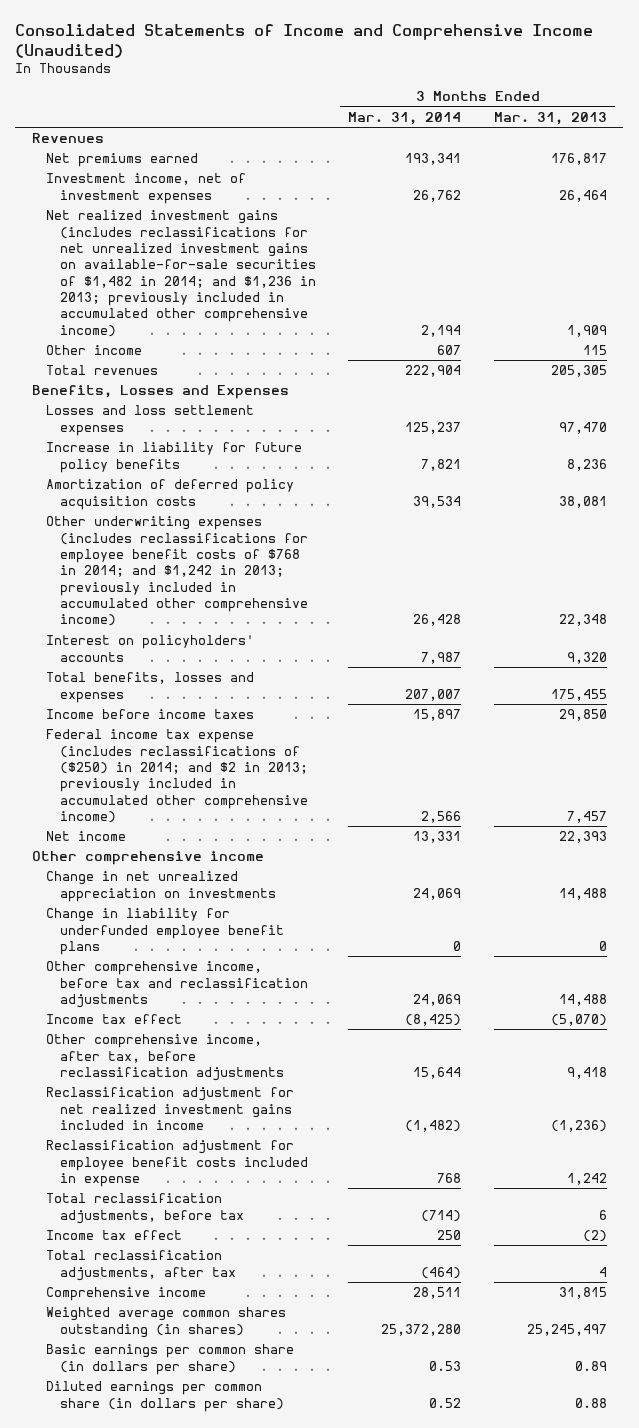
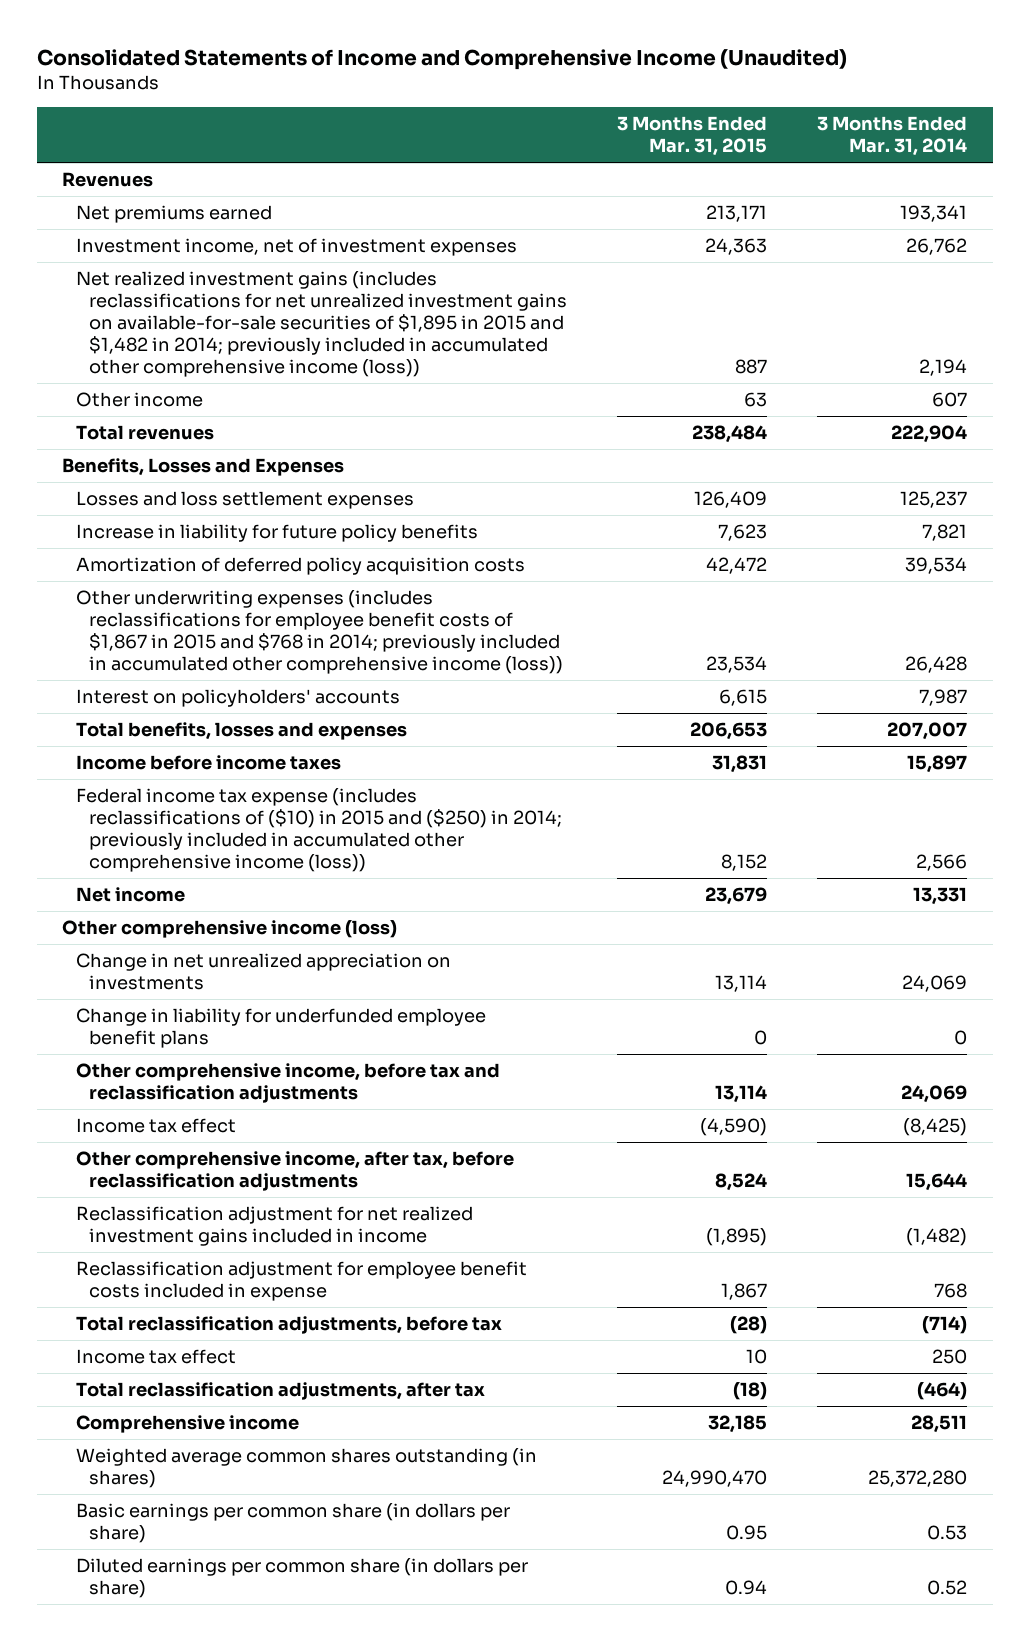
[494,111,608,125] Mar. 31, 2013 -> none
none -> [617,116,768,157] 3 Months Ended Mar. 31, 2015
[45,210,316,337] Net realized investment gains (includes reclassifications for net unrealized investment gains on available-for-sale securities of $1,482 in 2014; and $1,236 in 2013; previously included in accumulated other comprehensive income) -> [75,270,567,378] Net realized investment gains (includes reclassifications for net unrealized investment gains on available-for-sale securities of $1,895 in 2015 and $1,482 in 2014; previously included in accumulated other comprehensive income (loss))
[45,516,308,627] Other underwriting expenses (includes reclassifications for employee benefit costs of $768 in 2014; and $1,242 in 2013; previously included in accumulated other comprehensive income) -> [75,589,563,675] Other underwriting expenses (includes reclassifications for employee benefit costs of $1,867 in 2015 and $768 in 2014; previously included in accumulated other comprehensive income (loss))
[45,729,308,823] Federal income tax expense (includes reclassifications of ($250) in 2014; and $2 in 2013; previously included in accumulated other comprehensive income) -> [75,787,562,873] Federal income tax expense (includes reclassifications of ($10) in 2015 and ($250) in 2014; previously included in accumulated other comprehensive income (loss))
[31,851,264,866] Other comprehensive income -> [62,919,398,938] Other comprehensive income (loss)

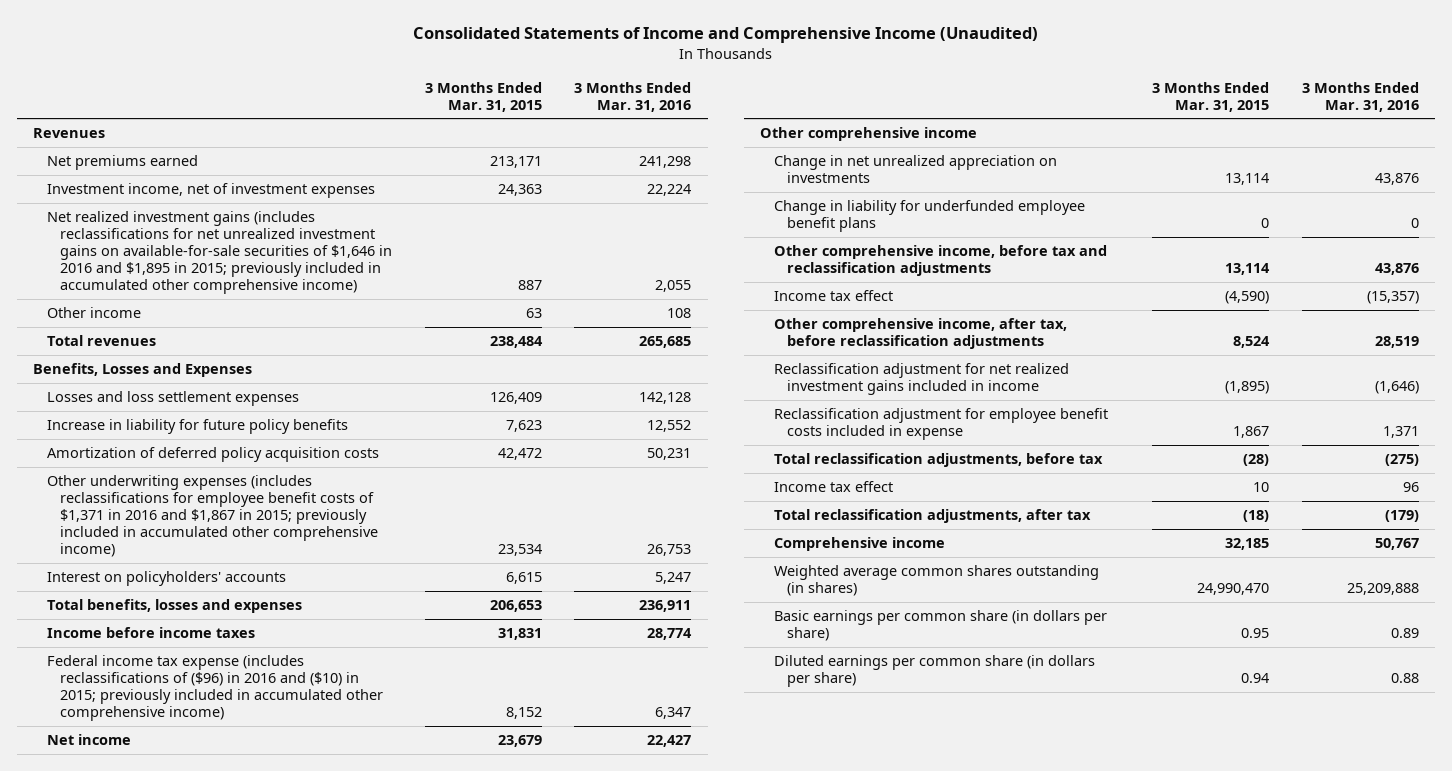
[817,116,968,157] 3 Months Ended Mar. 31, 2014 -> none
none -> [574,81,692,112] 3 Months Ended Mar. 31, 2016
[75,270,567,378] Net realized investment gains (includes reclassifications for net unrealized investment gains on available-for-sale securities of $1,895 in 2015 and $1,482 in 2014; previously included in accumulated other comprehensive income (loss)) -> [46,211,392,295] Net realized investment gains (includes reclassifications for net unrealized investment gains on available-for-sale securities of $1,646 in 2016 and $1,895 in 2015; previously included in accumulated other comprehensive income)
[75,589,563,675] Other underwriting expenses (includes reclassifications for employee benefit costs of $1,867 in 2015 and $768 in 2014; previously included in accumulated other comprehensive income (loss)) -> [46,475,378,558] Other underwriting expenses (includes reclassifications for employee benefit costs of $1,371 in 2016 and $1,867 in 2015; previously included in accumulated other comprehensive income)
[75,787,562,873] Federal income tax expense (includes reclassifications of ($10) in 2015 and ($250) in 2014; previously included in accumulated other comprehensive income (loss)) -> [46,655,383,722] Federal income tax expense (includes reclassifications of ($96) in 2016 and ($10) in 2015; previously included in accumulated other comprehensive income)
[62,919,398,938] Other comprehensive income (loss) -> [760,127,978,142] Other comprehensive income

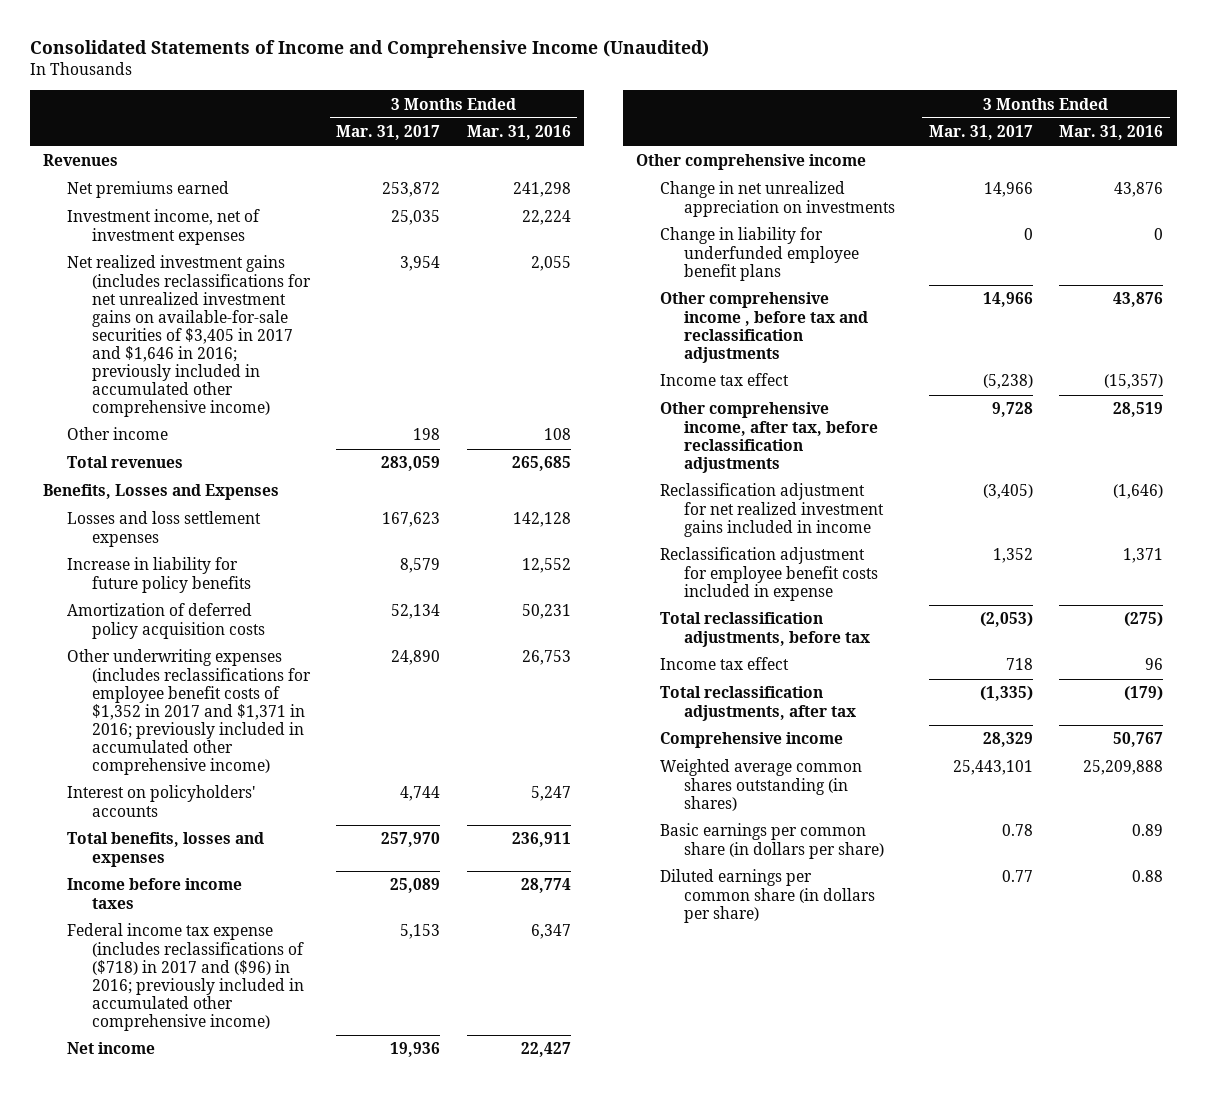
[424,81,542,112] 3 Months Ended Mar. 31, 2015 -> none
none -> [336,125,441,141] Mar. 31, 2017
[46,211,392,295] Net realized investment gains (includes reclassifications for net unrealized investment gains on available-for-sale securities of $1,646 in 2016 and $1,895 in 2015; previously included in accumulated other comprehensive income) -> [67,255,311,417] Net realized investment gains (includes reclassifications for net unrealized investment gains on available-for-sale securities of $3,405 in 2017 and $1,646 in 2016; previously included in accumulated other comprehensive income)
[46,475,378,558] Other underwriting expenses (includes reclassifications for employee benefit costs of $1,371 in 2016 and $1,867 in 2015; previously included in accumulated other comprehensive income) -> [67,649,311,775] Other underwriting expenses (includes reclassifications for employee benefit costs of $1,352 in 2017 and $1,371 in 2016; previously included in accumulated other comprehensive income)
[46,655,383,722] Federal income tax expense (includes reclassifications of ($96) in 2016 and ($10) in 2015; previously included in accumulated other comprehensive income) -> [67,923,304,1031] Federal income tax expense (includes reclassifications of ($718) in 2017 and ($96) in 2016; previously included in accumulated other comprehensive income)
[773,245,1107,277] Other comprehensive income, before tax and reclassification adjustments -> [660,292,869,363] Other comprehensive income , before tax and reclassification adjustments

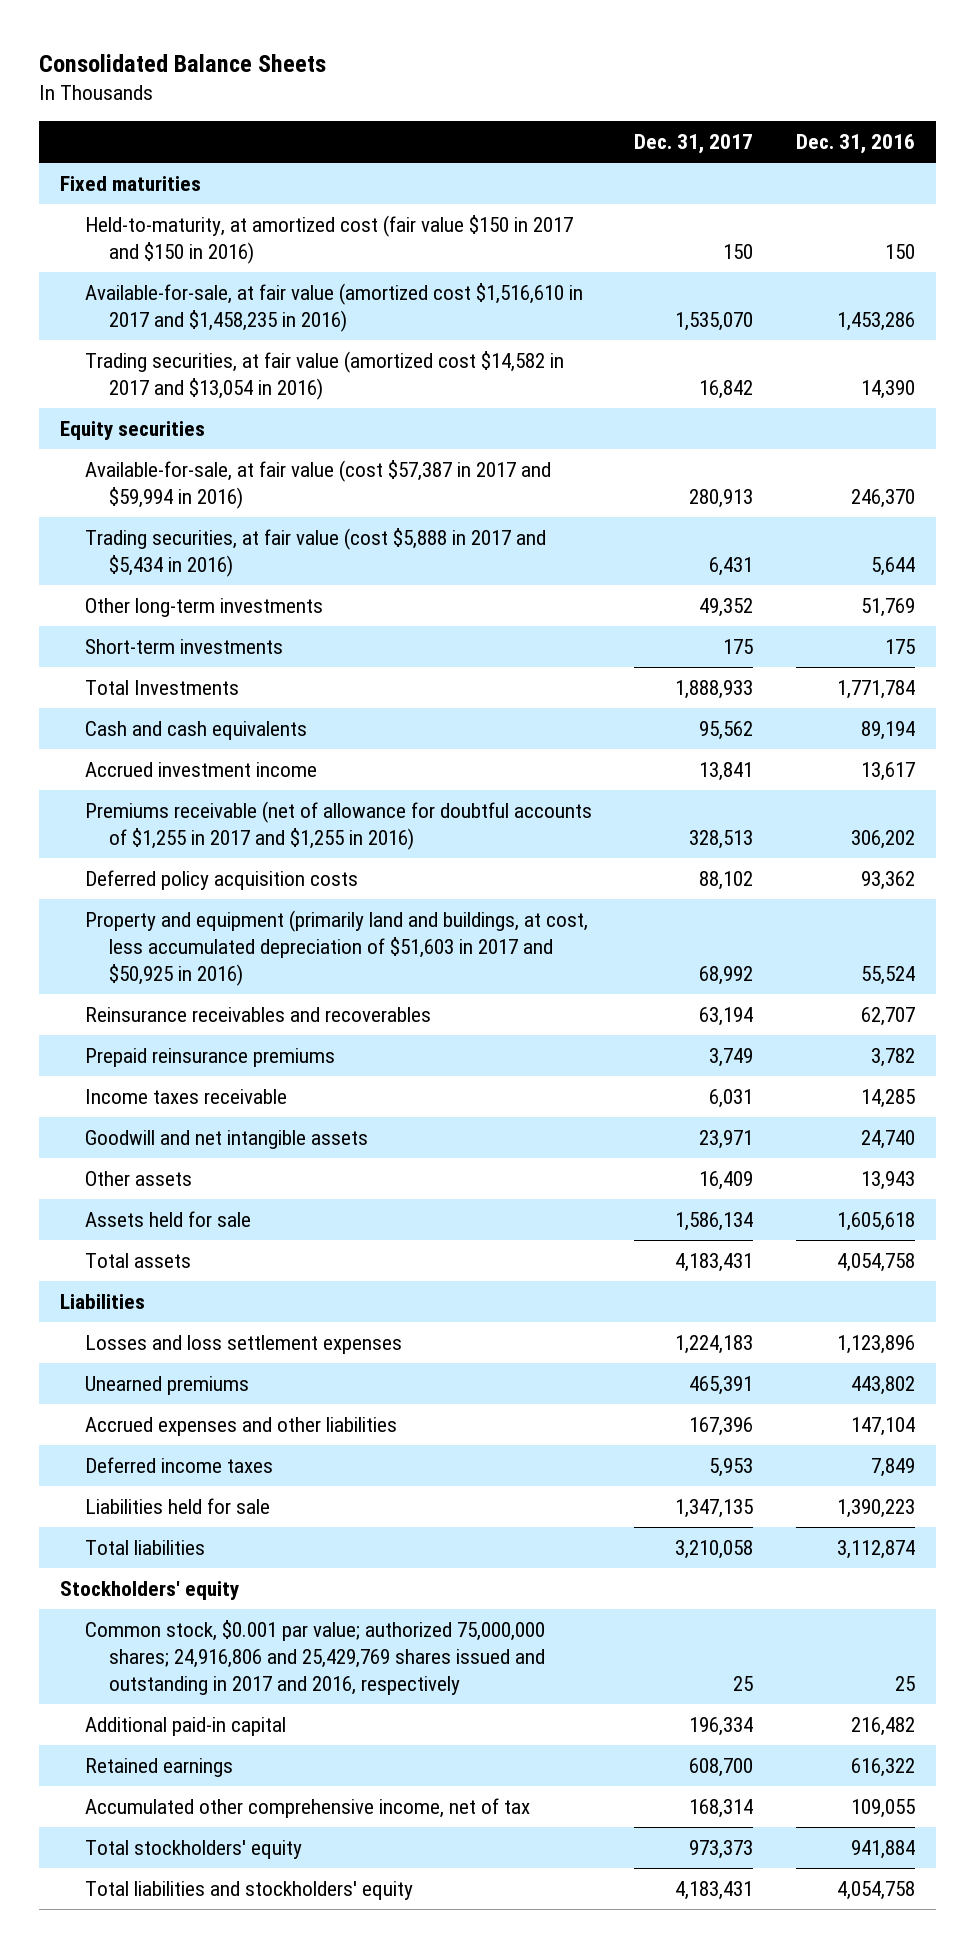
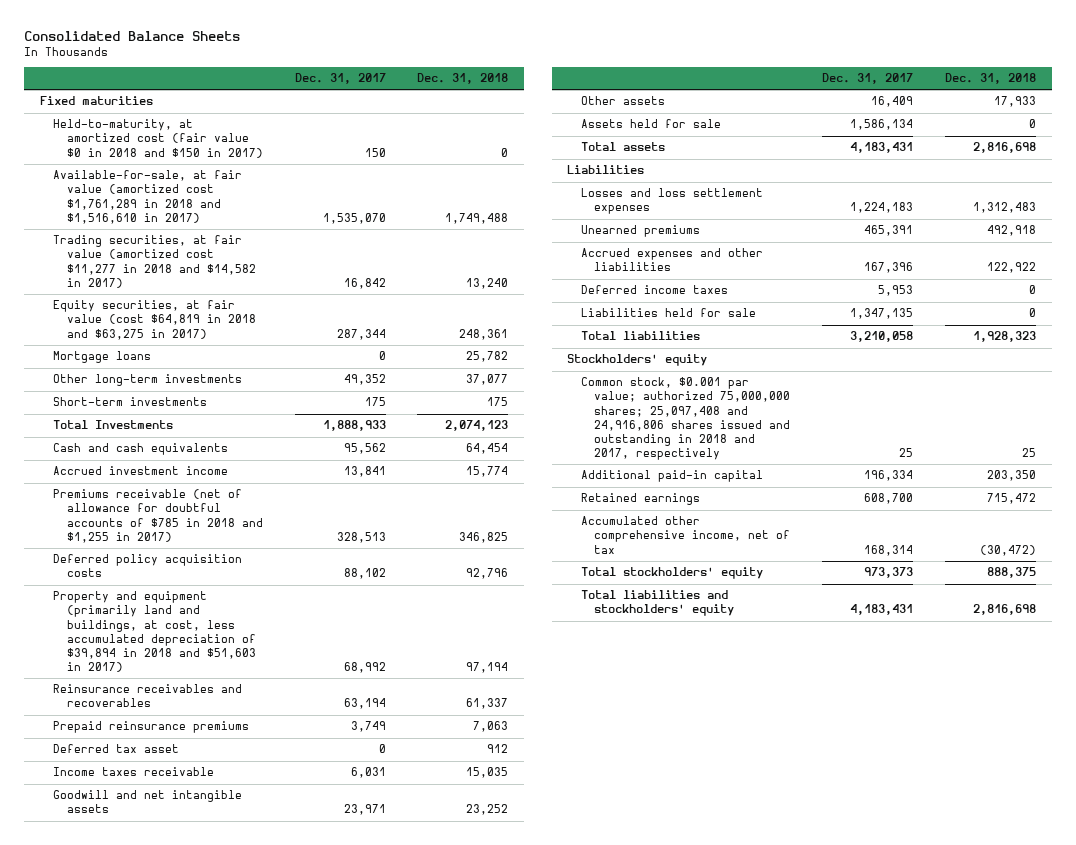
[795,134,915,155] Dec. 31, 2016 -> none
none -> [417,73,509,85] Dec. 31, 2018
[60,421,206,441] Equity securities -> none
[84,460,551,509] Available-for-sale, at fair value (cost $57,387 in 2017 and $59,994 in 2016) -> none
[84,528,546,577] Trading securities, at fair value (cost $5,888 in 2017 and $5,434 in 2016) -> none
[84,215,573,264] Held-to-maturity, at amortized cost (fair value $150 in 2017 and $150 in 2016) -> [53,119,263,158] Held-to-maturity, at amortized cost (fair value $0 in 2018 and $150 in 2017)
[84,283,583,332] Available-for-sale, at fair value (amortized cost $1,516,610 in 2017 and $1,458,235 in 2016) -> [53,170,243,224] Available-for-sale, at fair value (amortized cost $1,761,289 in 2018 and $1,516,610 in 2017)
[84,351,564,400] Trading securities, at fair value (amortized cost $14,582 in 2017 and $13,054 in 2016) -> [53,235,256,288] Trading securities, at fair value (amortized cost $11,277 in 2018 and $14,582 in 2017)
none -> [53,300,256,340] Equity securities, at fair value (cost $64,819 in 2018 and $63,275 in 2017)
none -> [53,351,152,364] Mortgage loans
[84,801,592,850] Premiums receivable (net of allowance for doubtful accounts of $1,255 in 2017 and $1,255 in 2016) -> [53,489,263,543] Premiums receivable (net of allowance for doubtful accounts of $785 in 2018 and $1,255 in 2017)
[84,910,588,986] Property and equipment (primarily land and buildings, at cost, less accumulated depreciation of $51,603 in 2017 and $50,925 in 2016) -> [53,591,256,672] Property and equipment (primarily land and buildings, at cost, less accumulated depreciation of $39,894 in 2018 and $51,603 in 2017)
none -> [53,744,180,754] Deferred tax asset
[84,1620,546,1695] Common stock, $0.001 par value; authorized 75,000,000 shares; 24,916,806 and 25,429,769 shares issued and outstanding in 2017 and 2016, respectively -> [580,377,790,460] Common stock, $0.001 par value; authorized 75,000,000 shares; 25,097,408 and 24,916,806 shares issued and outstanding in 2018 and 2017, respectively

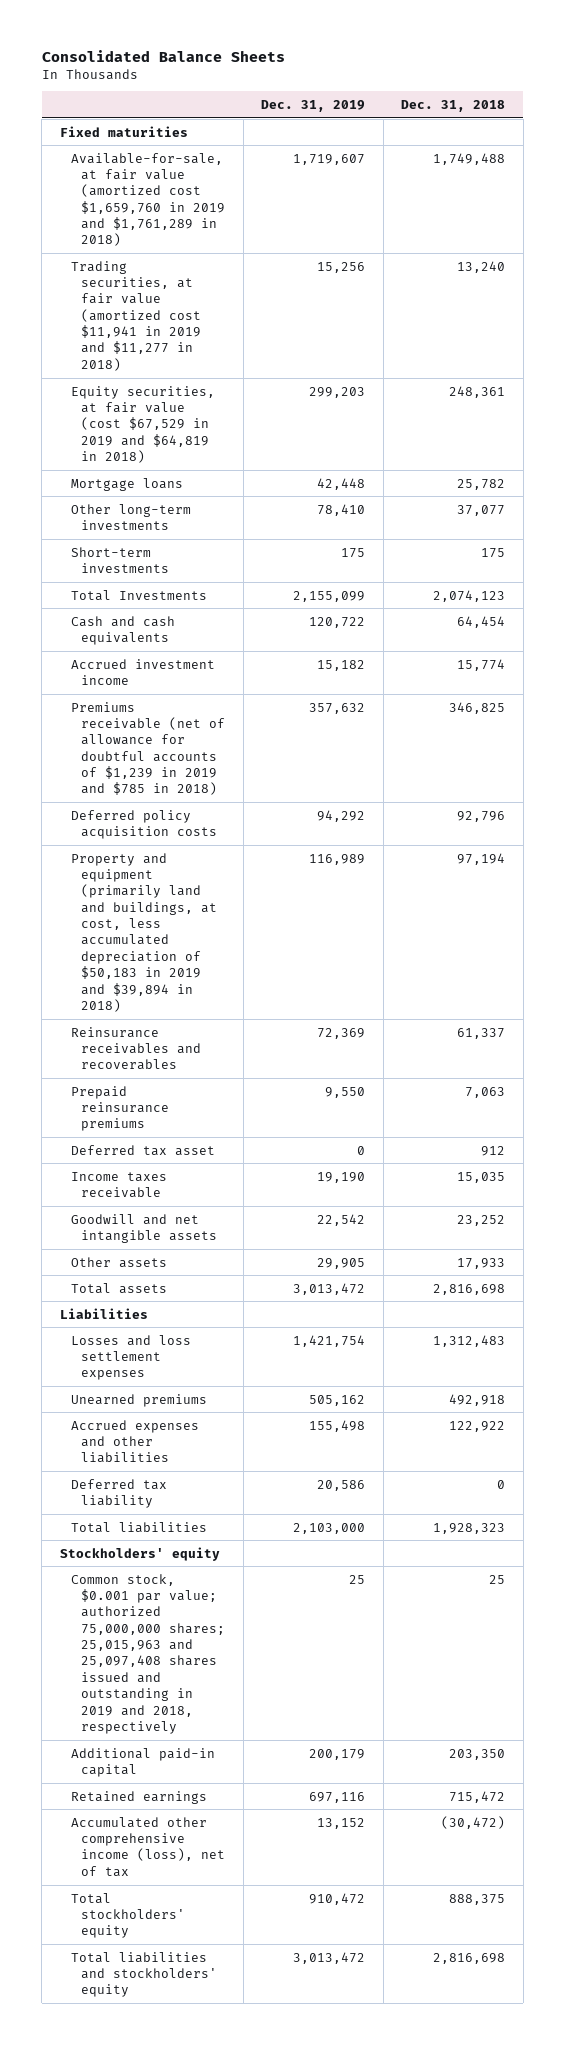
[294,73,386,85] Dec. 31, 2017 -> none
none -> [261,99,366,112] Dec. 31, 2019
[53,119,263,158] Held-to-maturity, at amortized cost (fair value $0 in 2018 and $150 in 2017) -> none
[53,170,243,224] Available-for-sale, at fair value (amortized cost $1,761,289 in 2018 and $1,516,610 in 2017) -> [70,152,226,247] Available-for-sale, at fair value (amortized cost $1,659,760 in 2019 and $1,761,289 in 2018)
[53,235,256,288] Trading securities, at fair value (amortized cost $11,277 in 2018 and $14,582 in 2017) -> [70,260,202,371] Trading securities, at fair value (amortized cost $11,941 in 2019 and $11,277 in 2018)
[53,300,256,340] Equity securities, at fair value (cost $64,819 in 2018 and $63,275 in 2017) -> [70,385,215,464] Equity securities, at fair value (cost $67,529 in 2019 and $64,819 in 2018)
[53,489,263,543] Premiums receivable (net of allowance for doubtful accounts of $785 in 2018 and $1,255 in 2017) -> [70,701,226,796] Premiums receivable (net of allowance for doubtful accounts of $1,239 in 2019 and $785 in 2018)
[53,591,256,672] Property and equipment (primarily land and buildings, at cost, less accumulated depreciation of $39,894 in 2018 and $51,603 in 2017) -> [70,852,218,1012] Property and equipment (primarily land and buildings, at cost, less accumulated depreciation of $50,183 in 2019 and $39,894 in 2018)
[580,119,721,129] Assets held for sale -> none
[580,308,756,318] Liabilities held for sale -> none
[580,285,728,295] Deferred income taxes -> [70,1478,167,1508] Deferred tax liability
[580,377,790,460] Common stock, $0.001 par value; authorized 75,000,000 shares; 25,097,408 and 24,916,806 shares issued and outstanding in 2018 and 2017, respectively -> [70,1573,226,1734] Common stock, $0.001 par value; authorized 75,000,000 shares; 25,015,963 and 25,097,408 shares issued and outstanding in 2019 and 2018, respectively
[580,516,790,554] Accumulated other comprehensive income, net of tax -> [70,1816,226,1877] Accumulated other comprehensive income (loss), net of tax

